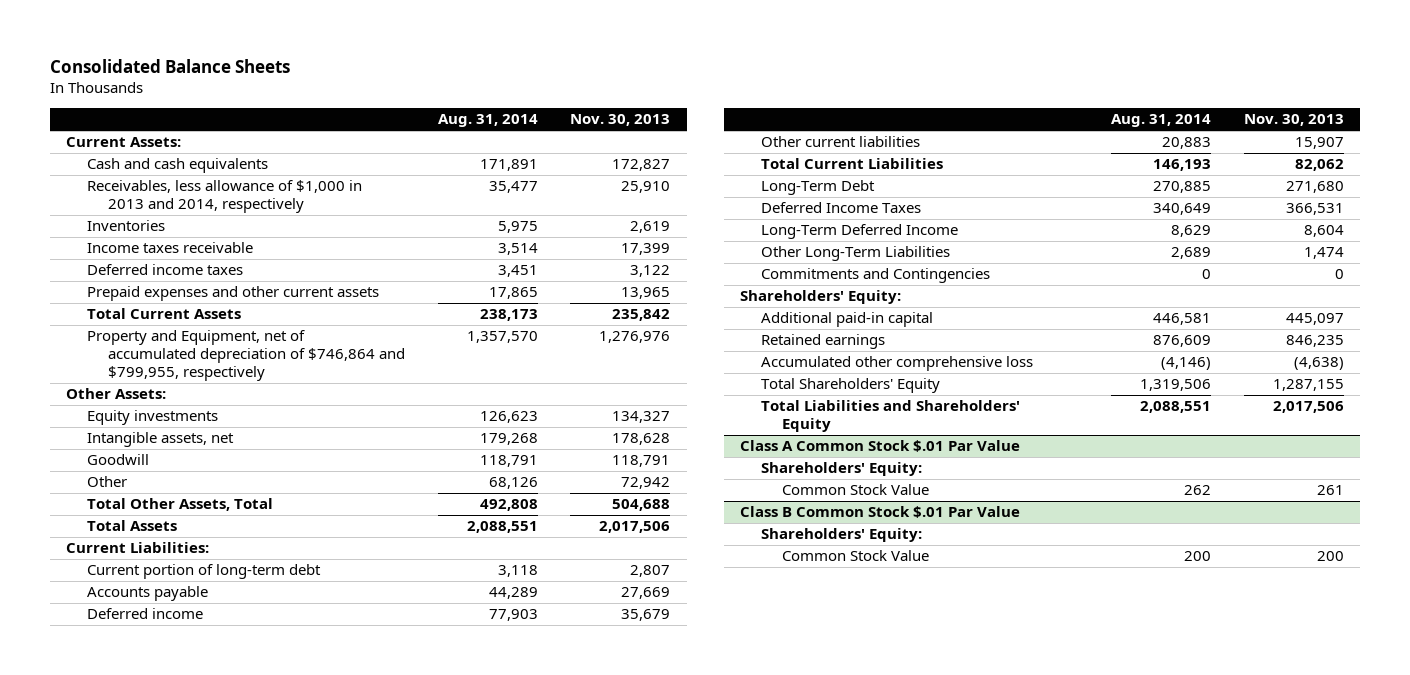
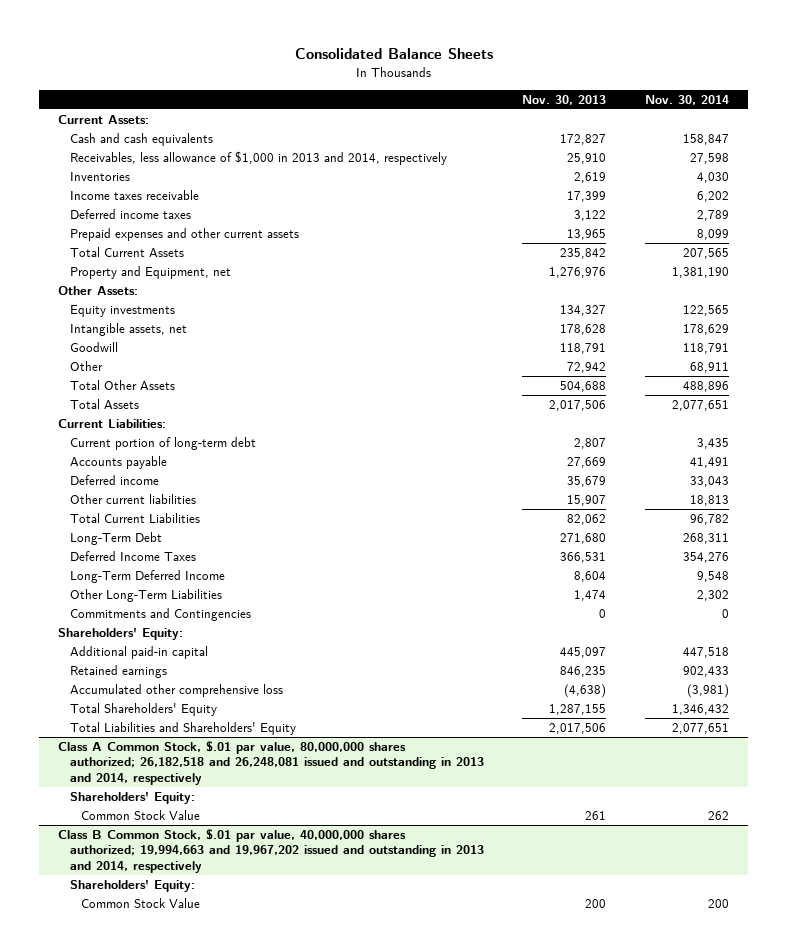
[437,114,538,128] Aug. 31, 2014 -> none
none -> [644,94,729,105] Nov. 30, 2014
[87,330,406,382] Property and Equipment, net of accumulated depreciation of $746,864 and $799,955, respectively -> [69,266,231,280] Property and Equipment, net
[87,498,274,512] Total Other Assets, Total -> [69,380,175,391] Total Other Assets
[739,440,1020,453] Class A Common Stock $.01 Par Value -> none
none -> [58,741,484,785] Class A Common Stock, $.01 par value, 80,000,000 shares authorized; 26,182,518 and 26,248,081 issued and outstanding in 2013 and 2014, respectively
[739,506,1020,519] Class B Common Stock $.01 Par Value -> none
none -> [58,829,484,873] Class B Common Stock, $.01 par value, 40,000,000 shares authorized; 19,994,663 and 19,967,202 issued and outstanding in 2013 and 2014, respectively

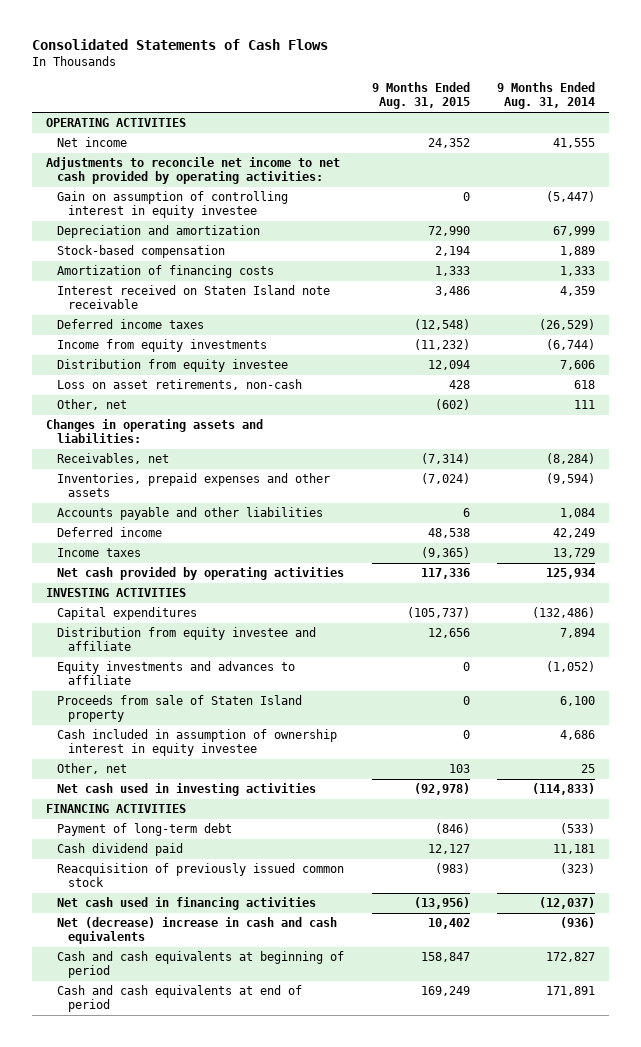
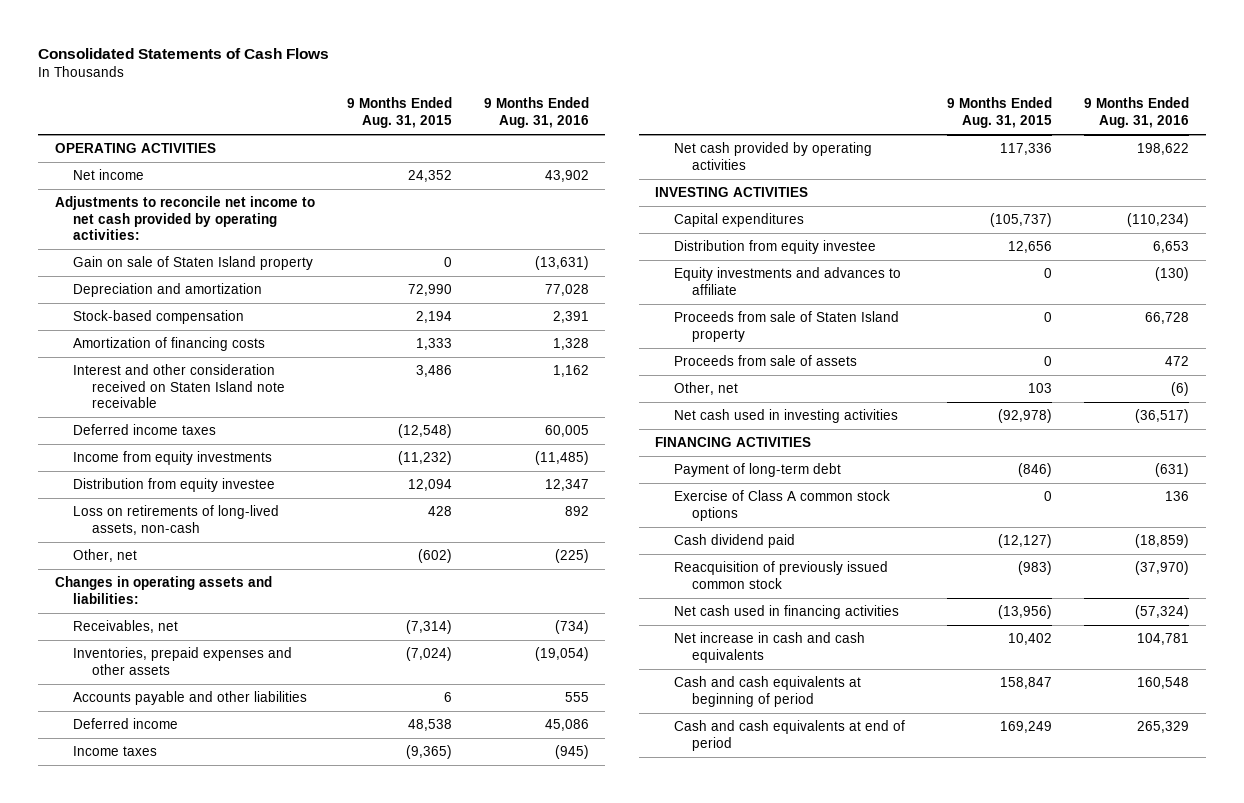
[497,82,596,110] 9 Months Ended Aug. 31, 2014 -> none
none -> [484,97,590,129] 9 Months Ended Aug. 31, 2016
[57,191,289,219] Gain on assumption of controlling interest in equity investee -> none
none -> [73,256,314,271] Gain on sale of Staten Island property
[57,285,331,310] Interest received on Staten Island note receivable -> [73,364,285,409] Interest and other consideration received on Staten Island note receivable
[57,379,303,391] Loss on asset retirements, non-cash -> [73,505,280,535] Loss on retirements of long-lived assets, non-cash
[57,627,317,652] Distribution from equity investee and affiliate -> [673,240,876,255] Distribution from equity investee
[57,729,338,757] Cash included in assumption of ownership interest in equity investee -> none
none -> [673,355,857,367] Proceeds from sale of assets
none -> [673,490,890,521] Exercise of Class A common stock options
[427,844,470,855] 12,127 -> [998,534,1053,549] (12,127)
[57,917,338,945] Net (decrease) increase in cash and cash equivalents -> [673,632,865,663] Net increase in cash and cash equivalents

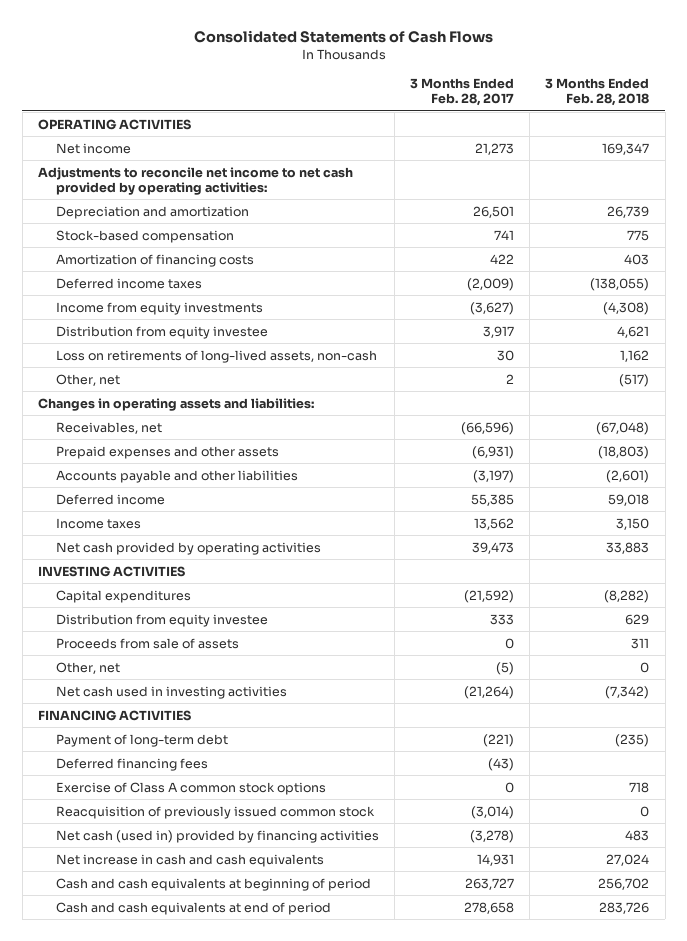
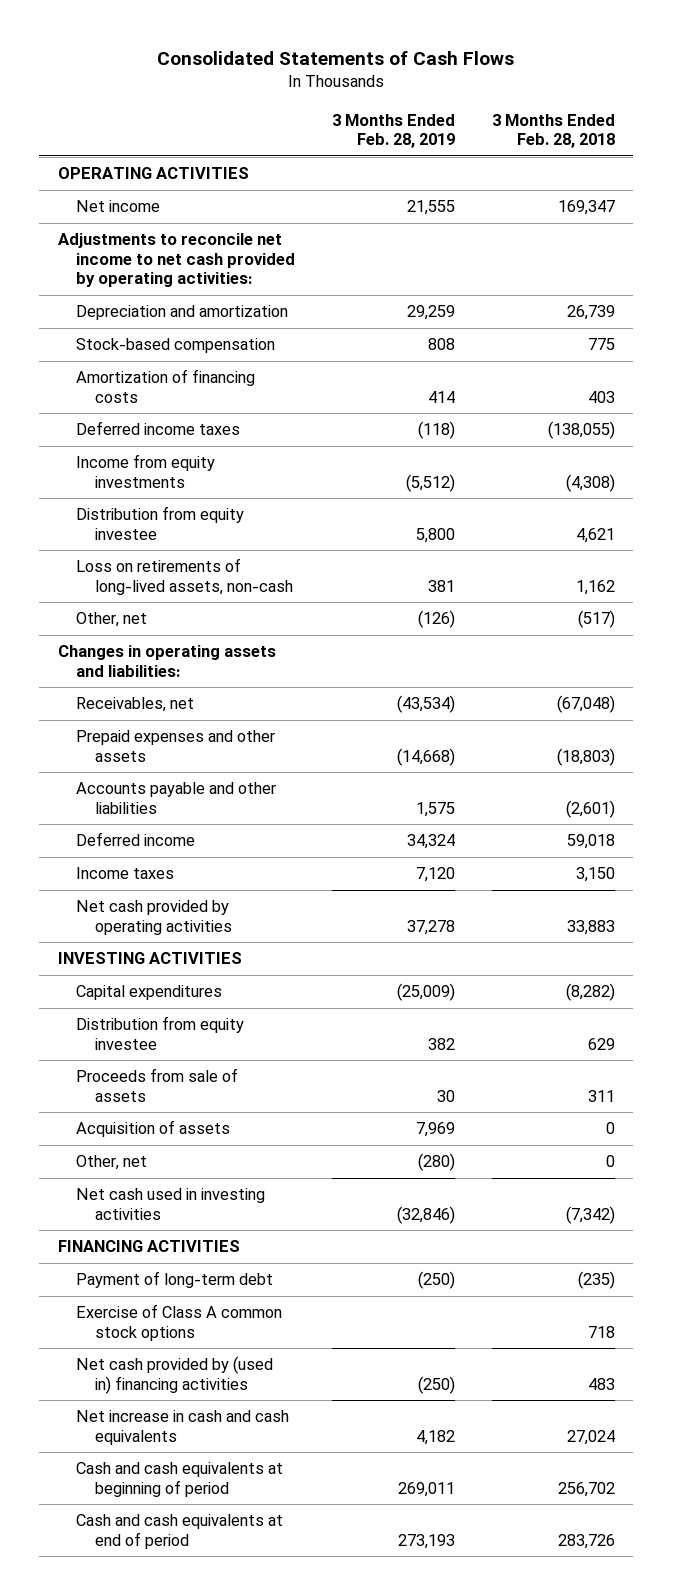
[409,77,514,107] 3 Months Ended Feb. 28, 2017 -> none
none -> [332,113,456,149] 3 Months Ended Feb. 28, 2019
none -> [76,1120,231,1138] Acquisition of assets
[55,757,208,771] Deferred financing fees -> none
[55,805,375,819] Reacquisition of previously issued common stock -> none
[55,829,379,843] Net cash (used in) provided by financing activities -> [76,1356,274,1394] Net cash provided by (used in) financing activities

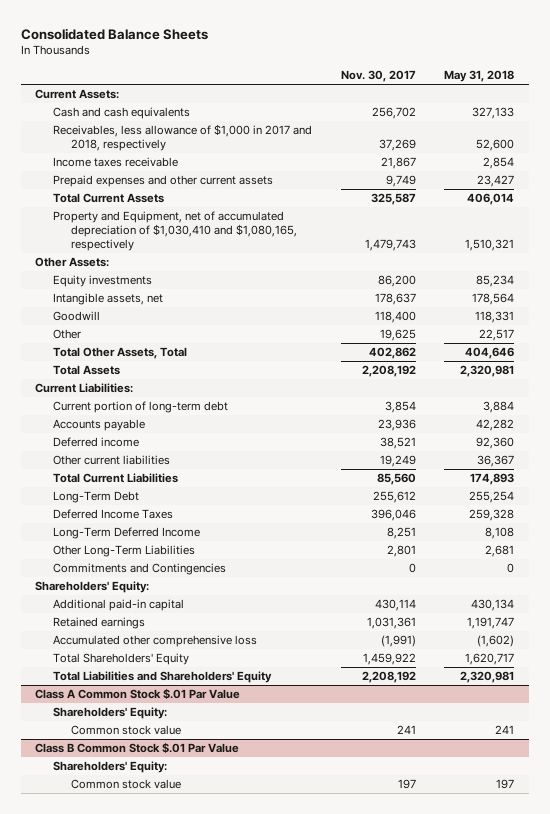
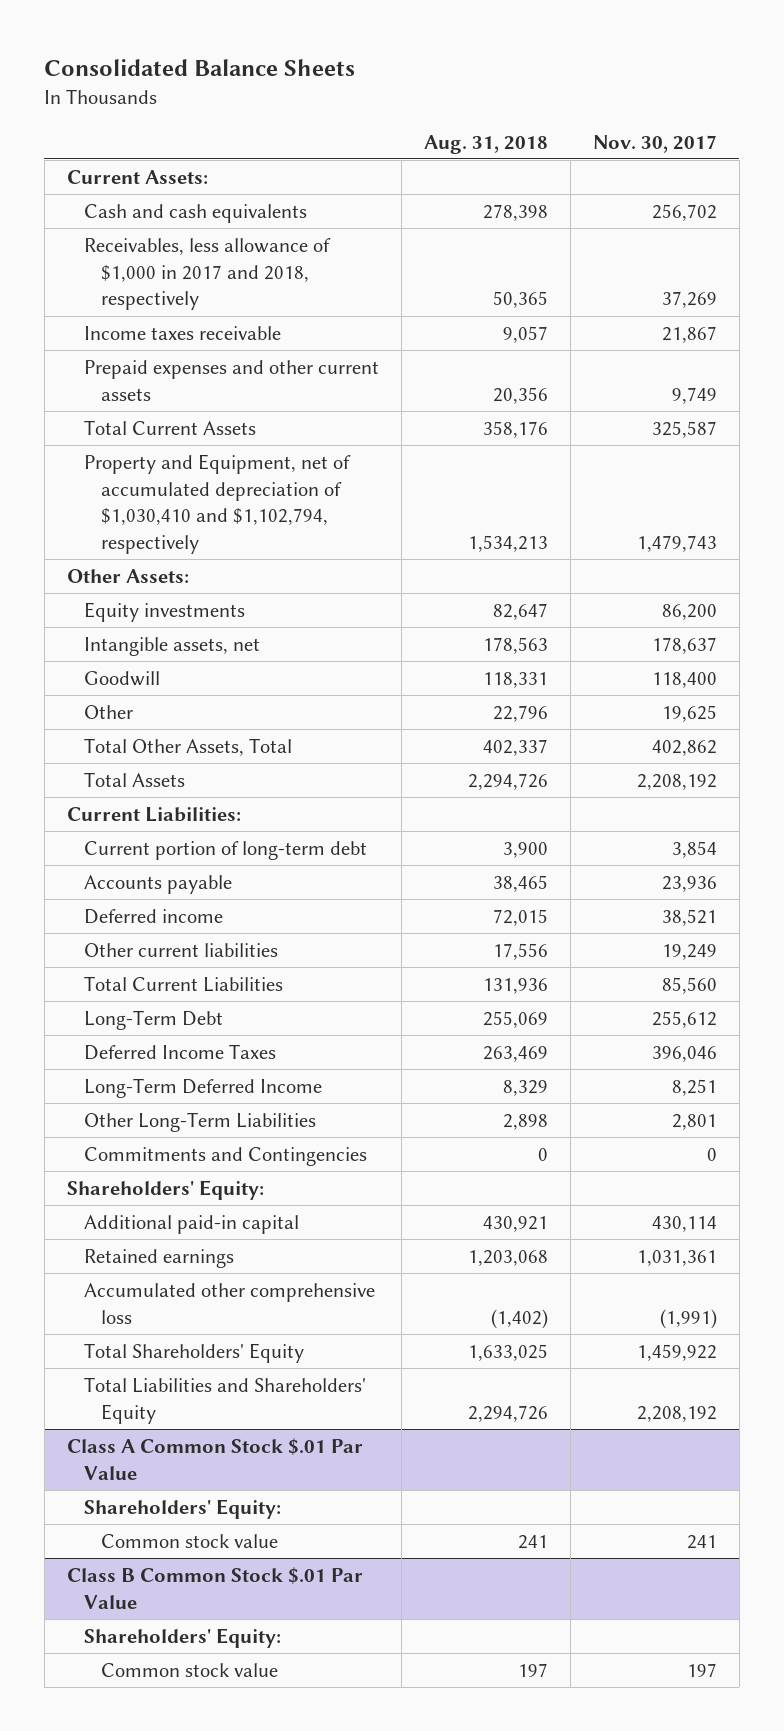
[444,70,515,83] May 31, 2018 -> none
none -> [423,134,548,154] Aug. 31, 2018
[53,211,297,252] Property and Equipment, net of accumulated depreciation of $1,030,410 and $1,080,165, respectively -> [83,453,351,555] Property and Equipment, net of accumulated depreciation of $1,030,410 and $1,102,794, respectively

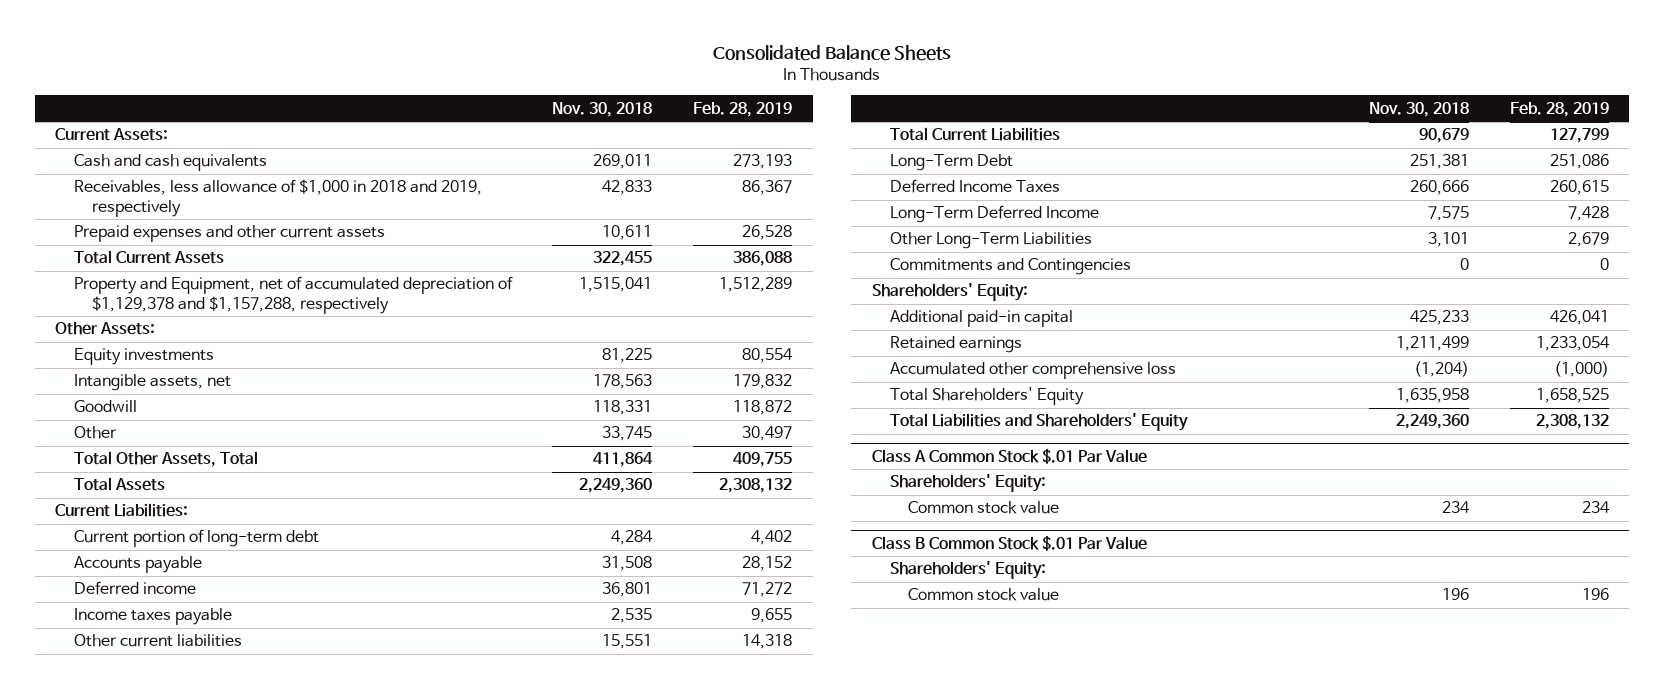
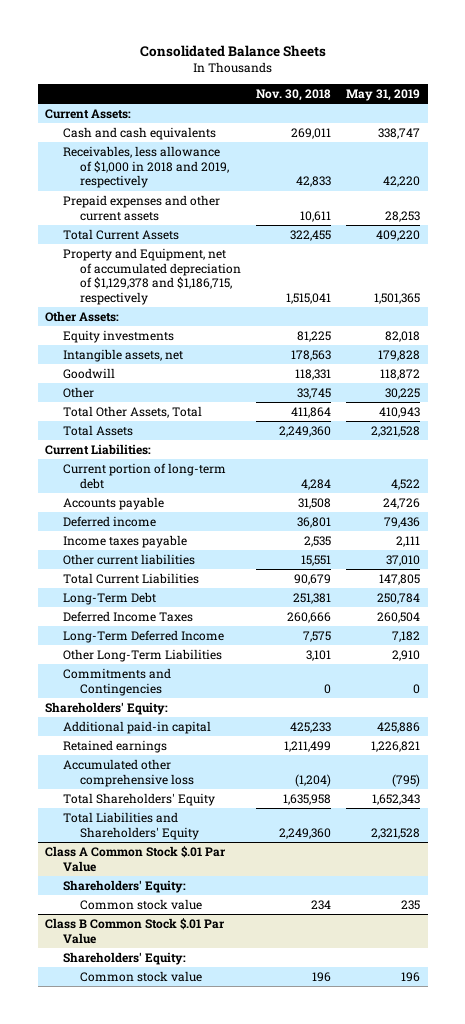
[693,101,793,117] Feb. 28, 2019 -> none
none -> [346,88,421,101] May 31, 2019
[73,276,513,314] Property and Equipment, net of accumulated depreciation of $1,129,378 and $1,157,288, respectively -> [62,247,241,305] Property and Equipment, net of accumulated depreciation of $1,129,378 and $1,186,715, respectively

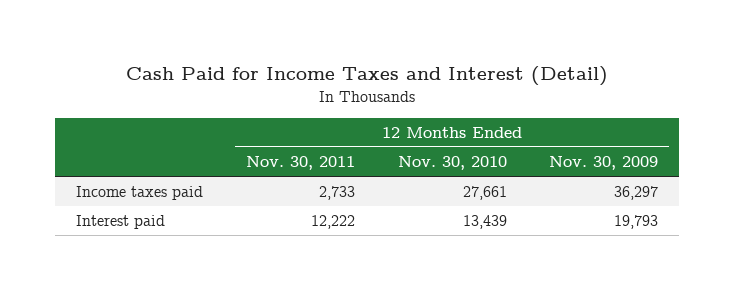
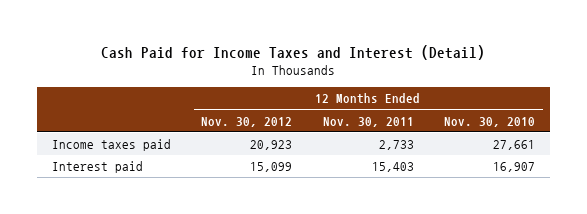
[549,156,659,171] Nov. 30, 2009 -> none
none -> [201,116,293,127] Nov. 30, 2012
[310,215,355,230] 12,222 -> [371,162,414,173] 15,403
[462,215,507,230] 13,439 -> [493,162,536,173] 16,907

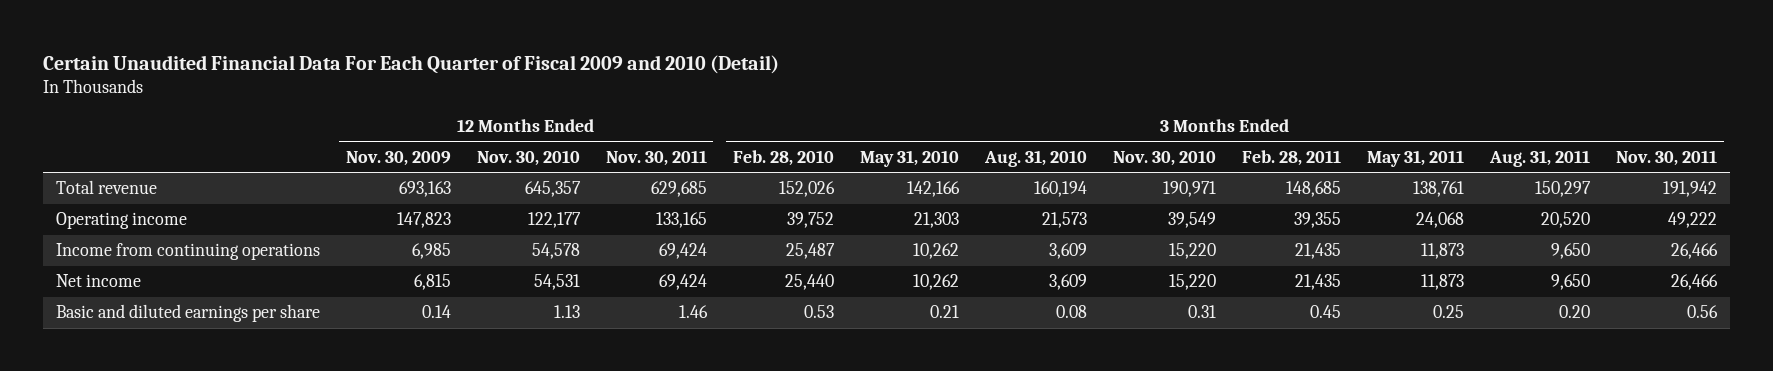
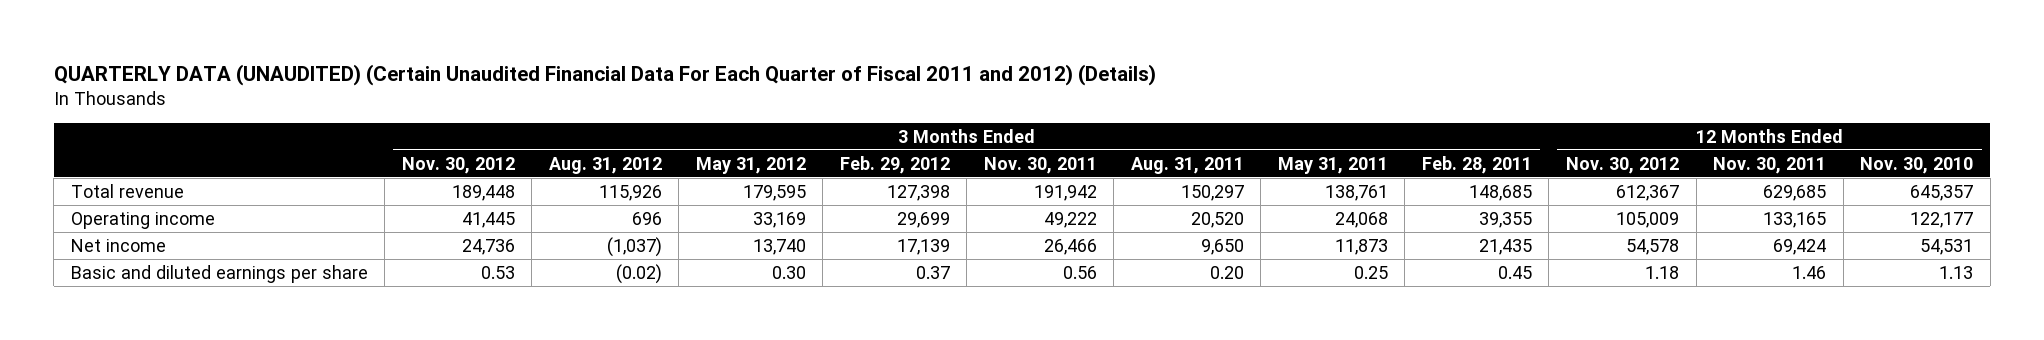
[42,54,779,74] Certain Unaudited Financial Data For Each Quarter of Fiscal 2009 and 2010 (Detail) -> [53,64,1156,87] QUARTERLY DATA (UNAUDITED) (Certain Unaudited Financial Data For Each Quarter of Fiscal 2011 and 2012) (Details)
[345,150,451,166] Nov. 30, 2009 -> none
[732,149,834,166] Feb. 28, 2010 -> none
[860,149,960,167] May 31, 2010 -> none
[984,149,1088,167] Aug. 31, 2010 -> none
[1113,149,1217,166] Nov. 30, 2010 -> none
none -> [401,156,515,174] Nov. 30, 2012
none -> [548,156,662,174] Aug. 31, 2012
none -> [695,156,806,174] May 31, 2012
none -> [839,155,950,174] Feb. 29, 2012
none -> [1565,156,1679,174] Nov. 30, 2012
[55,243,320,261] Income from continuing operations -> none

